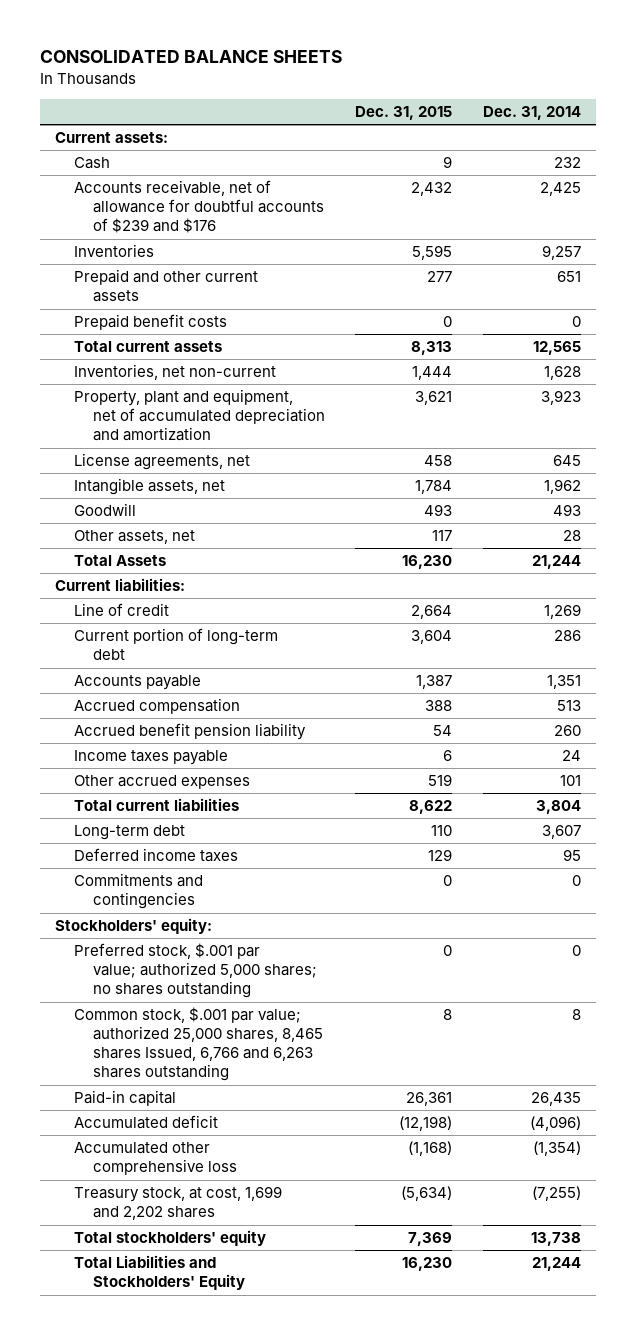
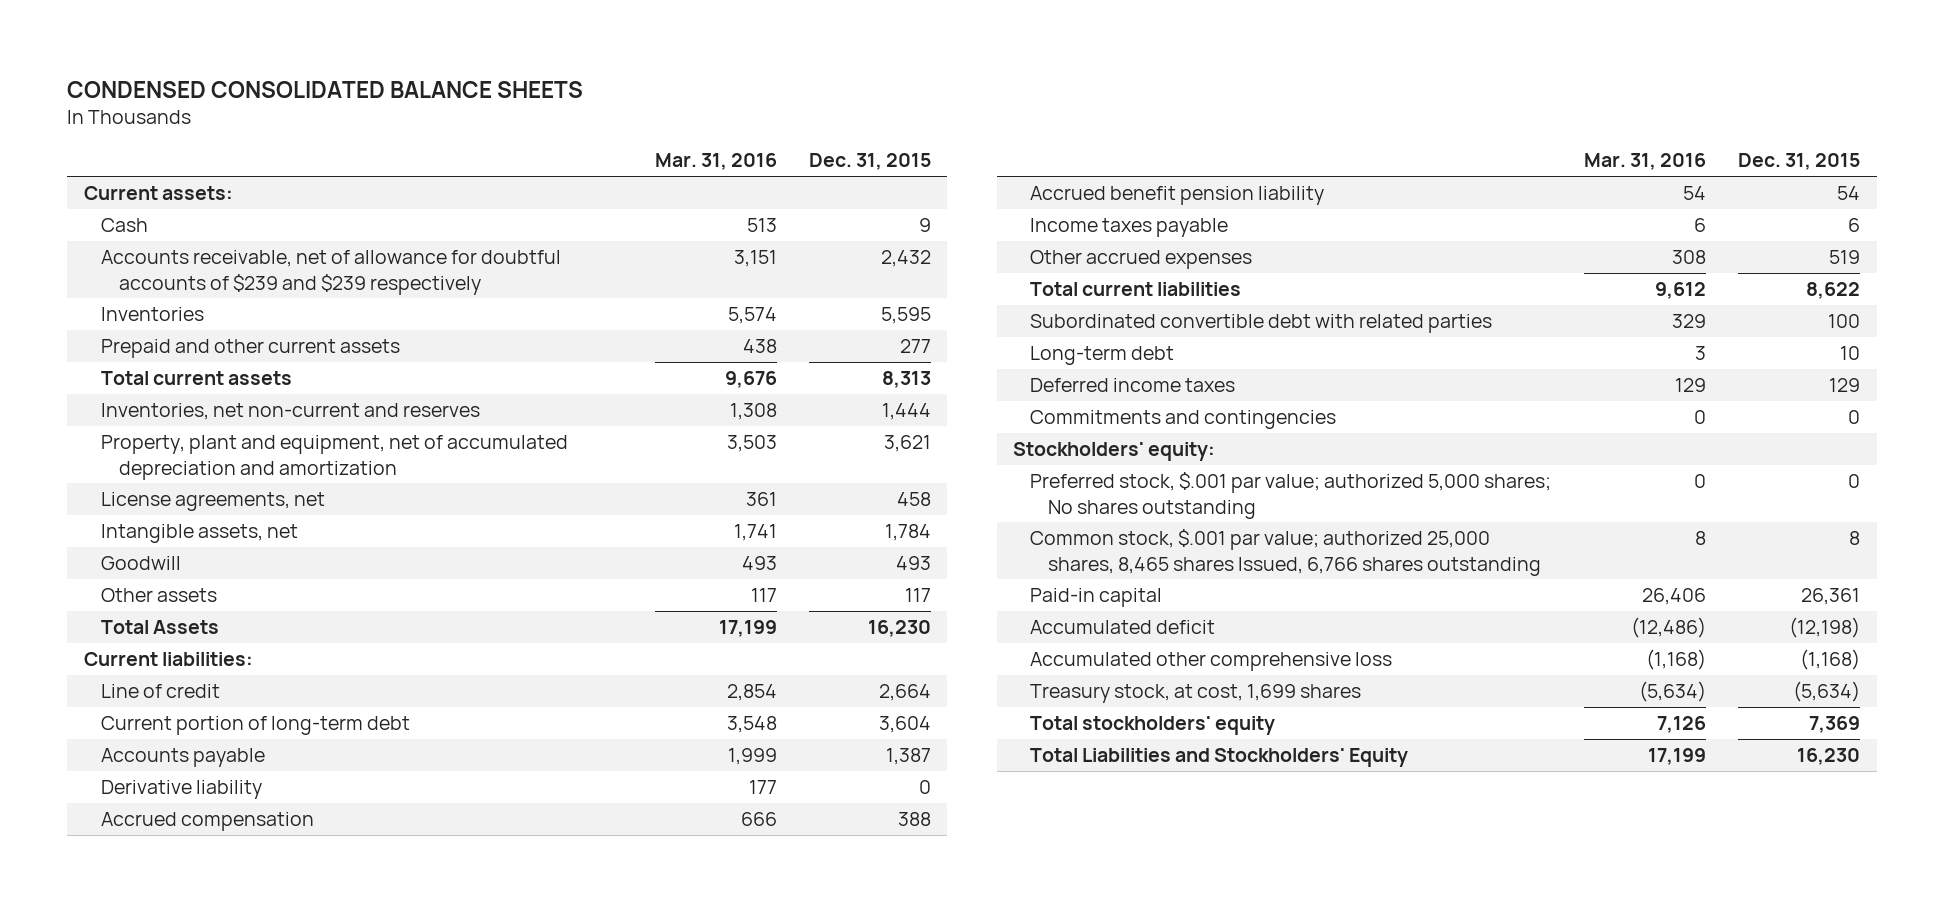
[40,50,343,64] CONSOLIDATED BALANCE SHEETS -> [67,80,584,98] CONDENSED CONSOLIDATED BALANCE SHEETS
[482,105,581,120] Dec. 31, 2014 -> none
none -> [654,153,777,171] Mar. 31, 2016
[74,180,324,234] Accounts receivable, net of allowance for doubtful accounts of $239 and $176 -> [101,250,562,295] Accounts receivable, net of allowance for doubtful accounts of $239 and $239 respectively
[74,314,228,331] Prepaid benefit costs -> none
[74,364,277,381] Inventories, net non-current -> [101,403,481,421] Inventories, net non-current and reserves
[74,530,196,545] Other assets, net -> [101,588,218,603] Other assets
none -> [101,780,263,800] Derivative liability
none -> [1030,314,1493,334] Subordinated convertible debt with related parties
[431,825,453,837] 110 -> [1840,346,1861,361] 10
[74,943,317,999] Preferred stock, $.001 par value; authorized 5,000 shares; no shares outstanding -> [1030,472,1552,519] Preferred stock, $.001 par value; authorized 5,000 shares; No shares outstanding
[74,1007,323,1082] Common stock, $.001 par value; authorized 25,000 shares, 8,465 shares Issued, 6,766 and 6,263 shares outstanding -> [1030,529,1542,576] Common stock, $.001 par value; authorized 25,000 shares, 8,465 shares Issued, 6,766 shares outstanding
[74,1186,283,1221] Treasury stock, at cost, 1,699 and 2,202 shares -> [1030,684,1362,704] Treasury stock, at cost, 1,699 shares

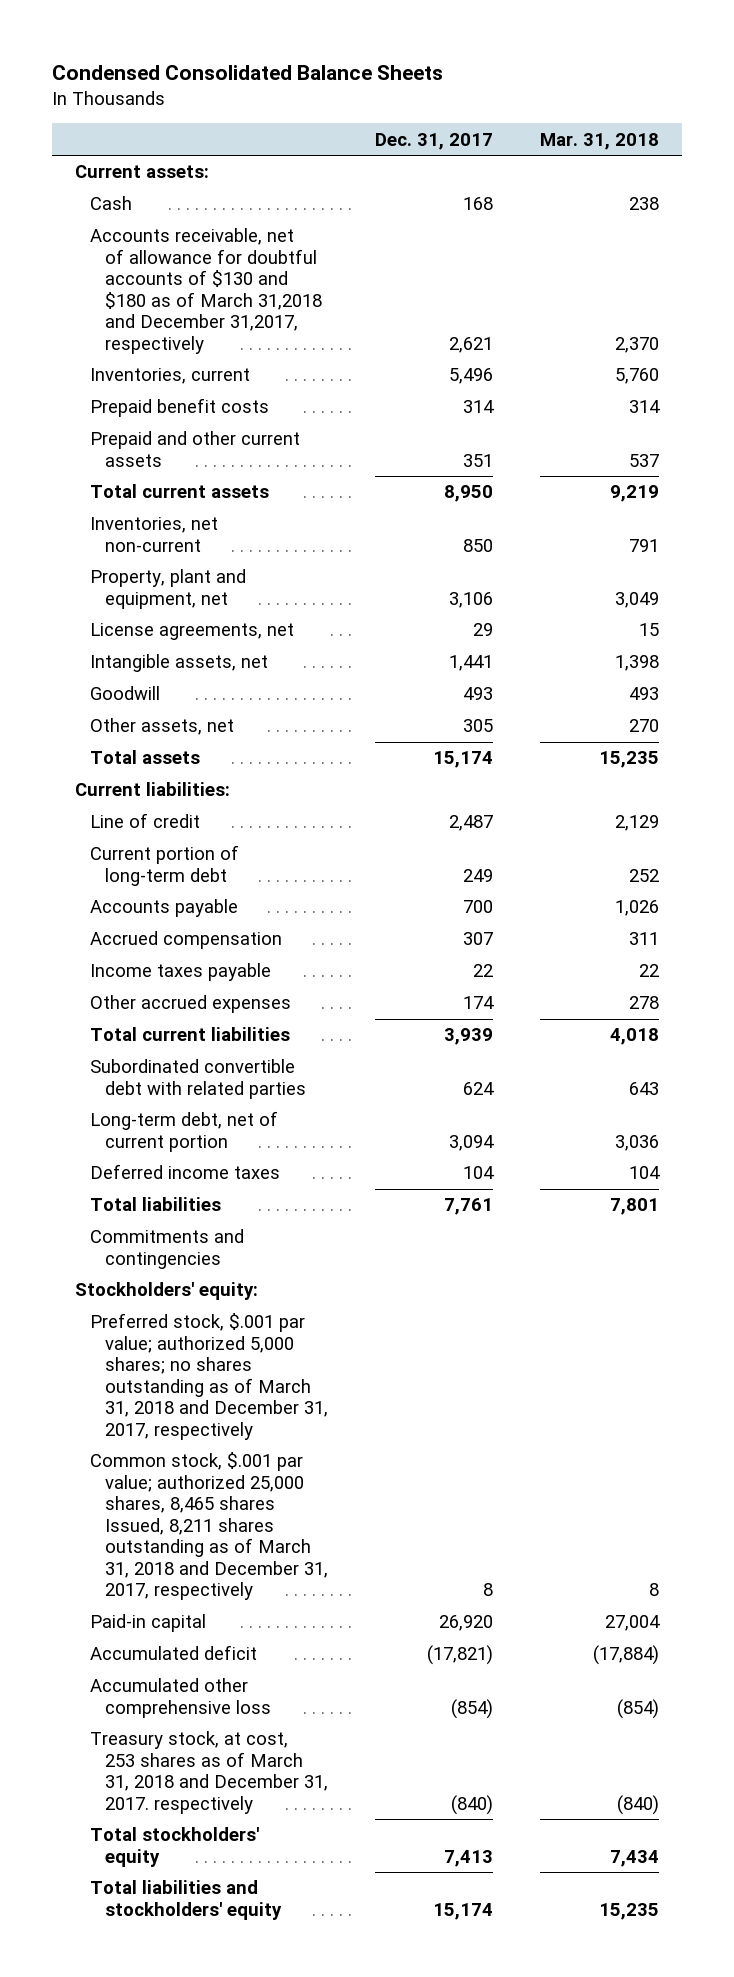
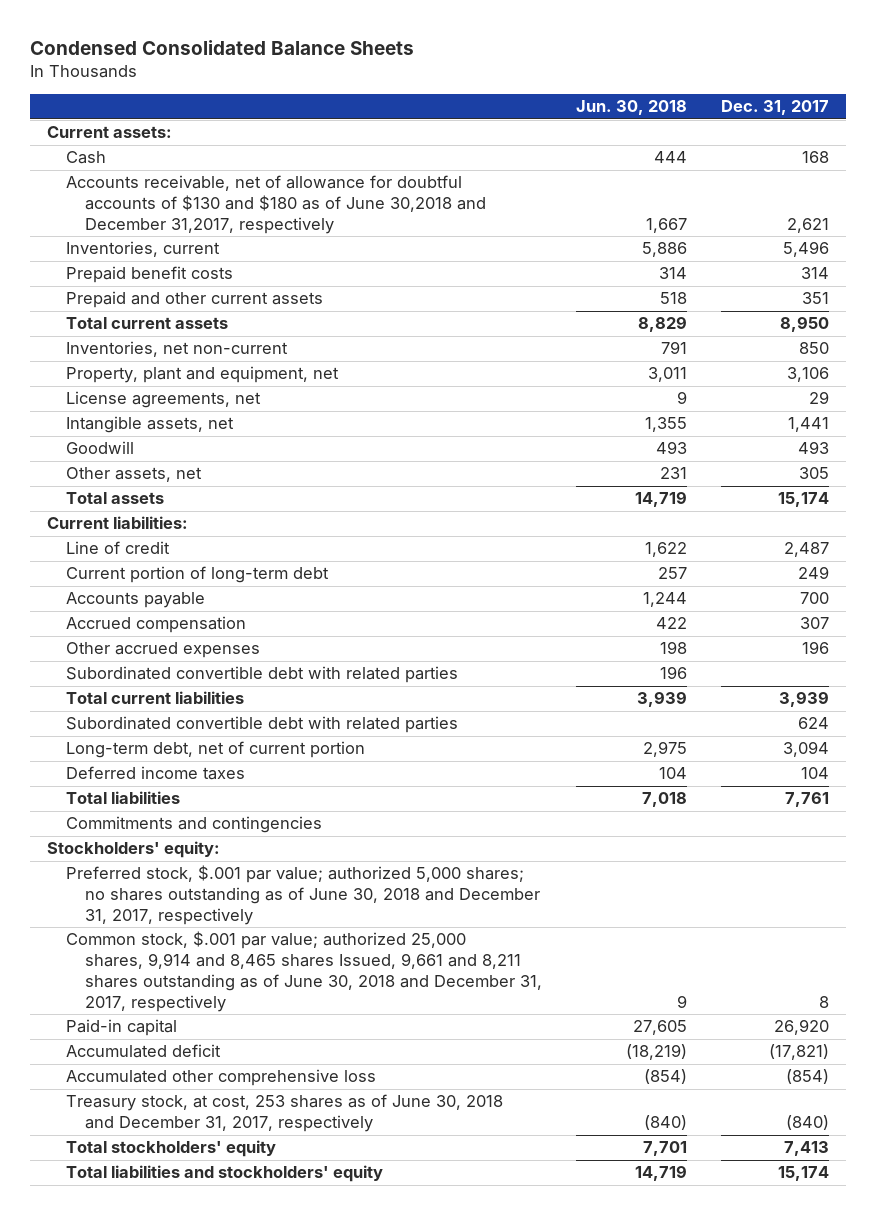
[539,132,659,150] Mar. 31, 2018 -> none
none -> [575,100,687,116] Jun. 30, 2018
[90,228,323,354] Accounts receivable, net of allowance for doubtful accounts of $130 and $180 as of March 31,2018 and December 31,2017, respectively -> [65,175,486,234] Accounts receivable, net of allowance for doubtful accounts of $130 and $180 as of June 30,2018 and December 31,2017, respectively
[90,963,272,982] Income taxes payable -> none
[463,996,495,1010] 174 -> [801,641,829,655] 196
none -> [65,666,458,684] Subordinated convertible debt with related parties
[90,1313,329,1440] Preferred stock, $.001 par value; authorized 5,000 shares; no shares outstanding as of March 31, 2018 and December 31, 2017, respectively -> [65,865,540,925] Preferred stock, $.001 par value; authorized 5,000 shares; no shares outstanding as of June 30, 2018 and December 31, 2017, respectively
[90,1452,329,1601] Common stock, $.001 par value; authorized 25,000 shares, 8,465 shares Issued, 8,211 shares outstanding as of March 31, 2018 and December 31, 2017, respectively -> [65,931,542,1012] Common stock, $.001 par value; authorized 25,000 shares, 9,914 and 8,465 shares Issued, 9,661 and 8,211 shares outstanding as of June 30, 2018 and December 31, 2017, respectively
[90,1731,329,1814] Treasury stock, at cost, 253 shares as of March 31, 2018 and December 31, 2017. respectively -> [65,1094,503,1133] Treasury stock, at cost, 253 shares as of June 30, 2018 and December 31, 2017, respectively

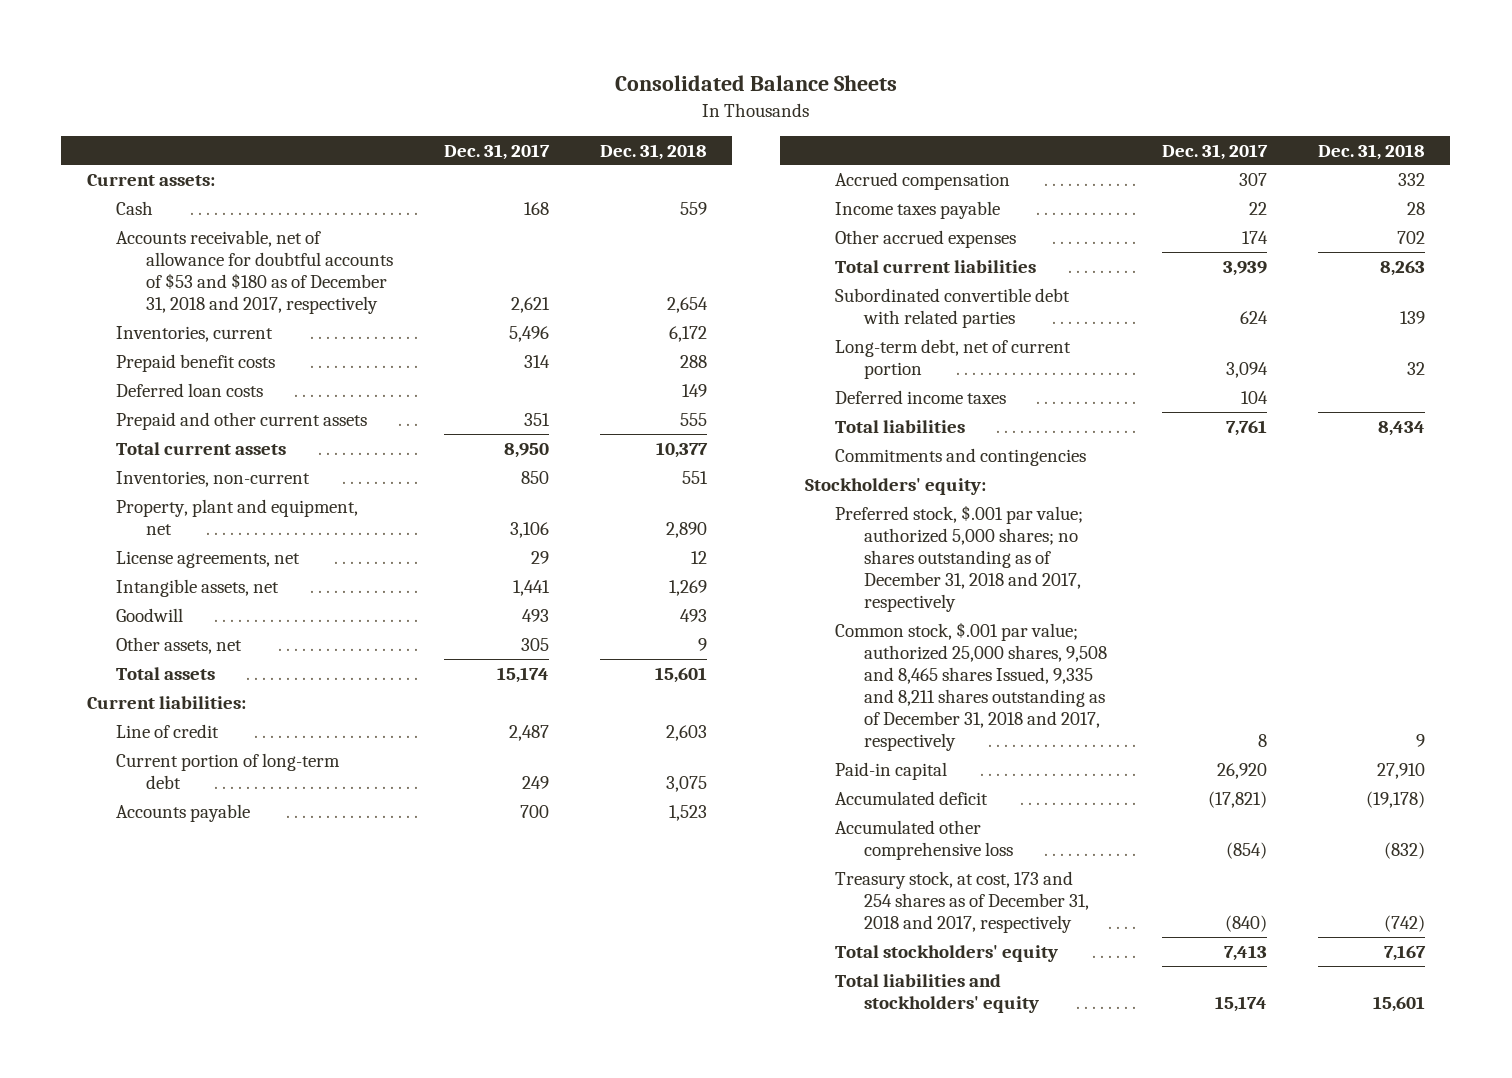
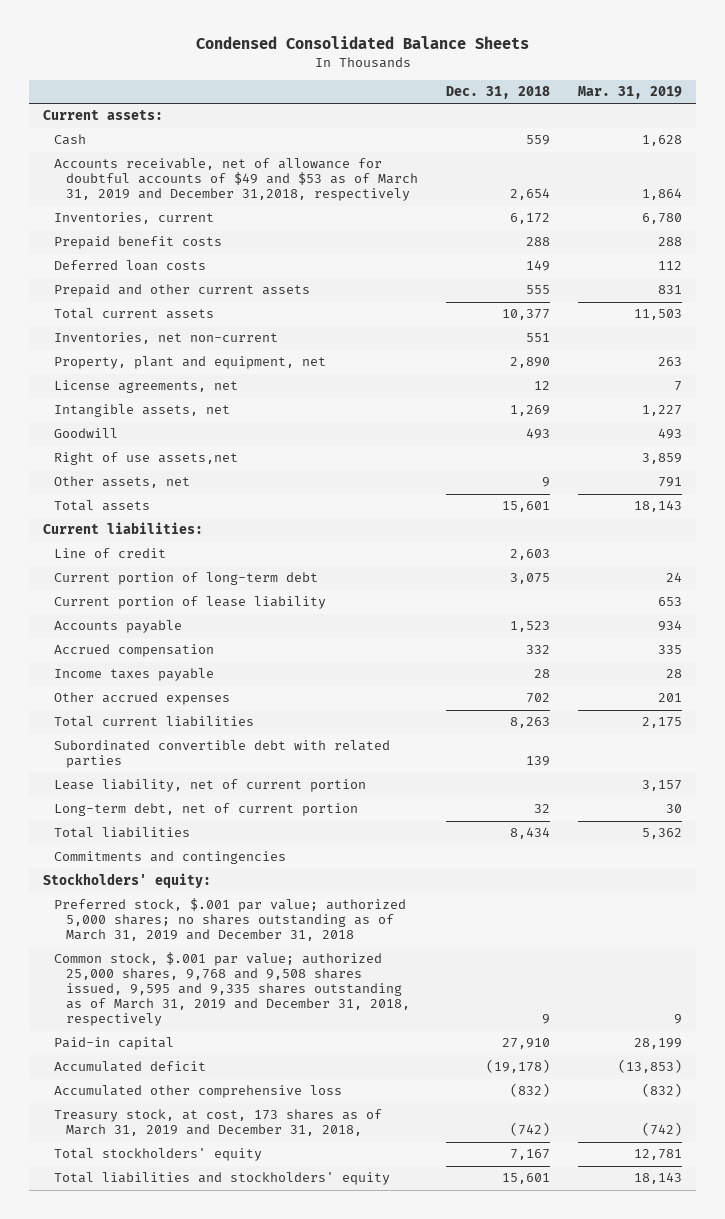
[614,75,897,92] Consolidated Balance Sheets -> [195,36,529,50] Condensed Consolidated Balance Sheets
[443,143,550,160] Dec. 31, 2017 -> none
none -> [578,86,683,100] Mar. 31, 2019
[116,229,393,314] Accounts receivable, net of allowance for doubtful accounts of $53 and $180 as of December 31, 2018 and 2017, respectively -> [54,158,418,202] Accounts receivable, net of allowance for doubtful accounts of $49 and $53 as of March 31, 2019 and December 31,2018, respectively
[116,470,311,487] Inventories, non-current -> [54,332,279,345] Inventories, net non-current
none -> [54,452,239,466] Right of use assets,net
none -> [54,596,327,610] Current portion of lease liability
none -> [54,779,367,793] Lease liability, net of current portion
[834,389,1006,404] Deferred income taxes -> none
[834,504,1083,612] Preferred stock, $.001 par value; authorized 5,000 shares; no shares outstanding as of December 31, 2018 and 2017, respectively -> [54,898,407,942] Preferred stock, $.001 par value; authorized 5,000 shares; no shares outstanding as of March 31, 2019 and December 31, 2018
[834,621,1107,751] Common stock, $.001 par value; authorized 25,000 shares, 9,508 and 8,465 shares Issued, 9,335 and 8,211 shares outstanding as of December 31, 2018 and 2017, respectively -> [54,952,410,1027] Common stock, $.001 par value; authorized 25,000 shares, 9,768 and 9,508 shares issued, 9,595 and 9,335 shares outstanding as of March 31, 2019 and December 31, 2018, respectively
[834,870,1089,933] Treasury stock, at cost, 173 and 254 shares as of December 31, 2018 and 2017, respectively -> [54,1109,383,1137] Treasury stock, at cost, 173 shares as of March 31, 2019 and December 31, 2018,

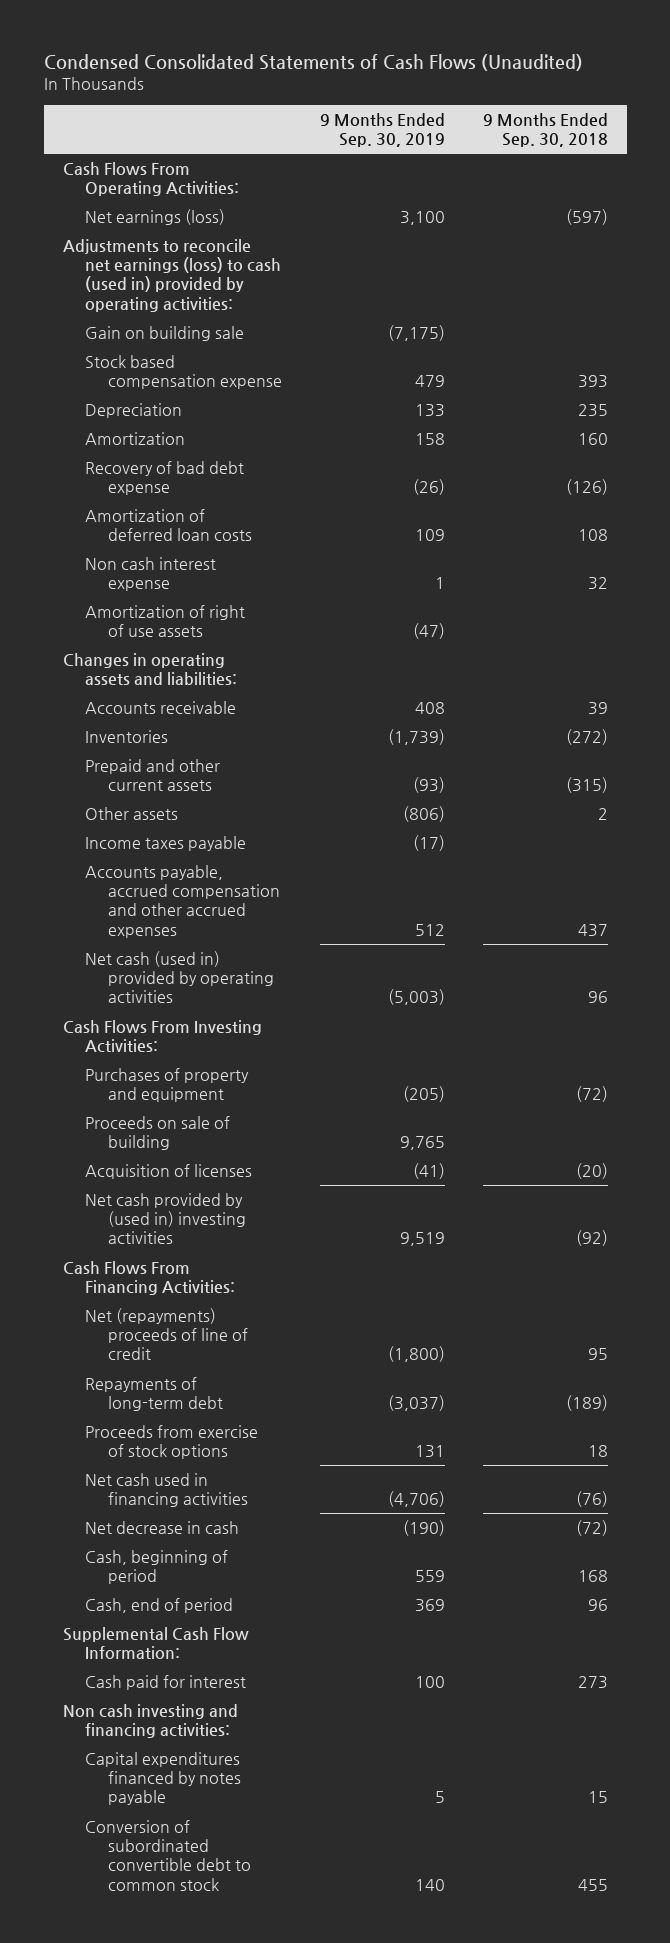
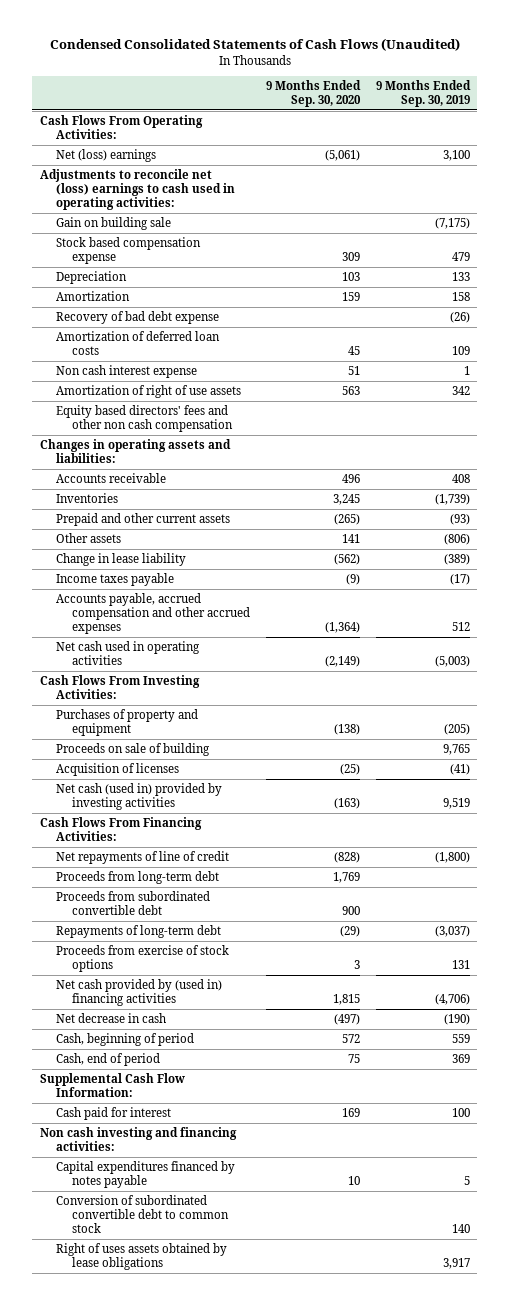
[482,112,608,148] 9 Months Ended Sep. 30, 2018 -> none
none -> [265,79,361,107] 9 Months Ended Sep. 30, 2020
[85,209,226,226] Net earnings (loss) -> [55,148,156,162] Net (loss) earnings
[62,239,282,312] Adjustments to reconcile net earnings (loss) to cash (used in) provided by operating activities: -> [39,168,235,211] Adjustments to reconcile net (loss) earnings to cash used in operating activities:
[412,623,445,640] (47) -> [451,385,470,395] 342
none -> [55,404,234,433] Equity based directors' fees and other non cash compensation
none -> [55,552,186,566] Change in lease liability
[85,951,274,1004] Net cash (used in) provided by operating activities -> [55,640,200,666] Net cash used in operating activities
[85,1193,246,1245] Net cash provided by (used in) investing activities -> [55,782,222,811] Net cash (used in) provided by investing activities
[85,1308,248,1361] Net (repayments) proceeds of line of credit -> [55,850,229,864] Net repayments of line of credit
none -> [55,870,219,884] Proceeds from long-term debt
none -> [55,890,210,916] Proceeds from subordinated convertible debt
[85,1473,248,1508] Net cash used in financing activities -> [55,978,222,1007] Net cash provided by (used in) financing activities
none -> [55,1242,227,1271] Right of uses assets obtained by lease obligations

